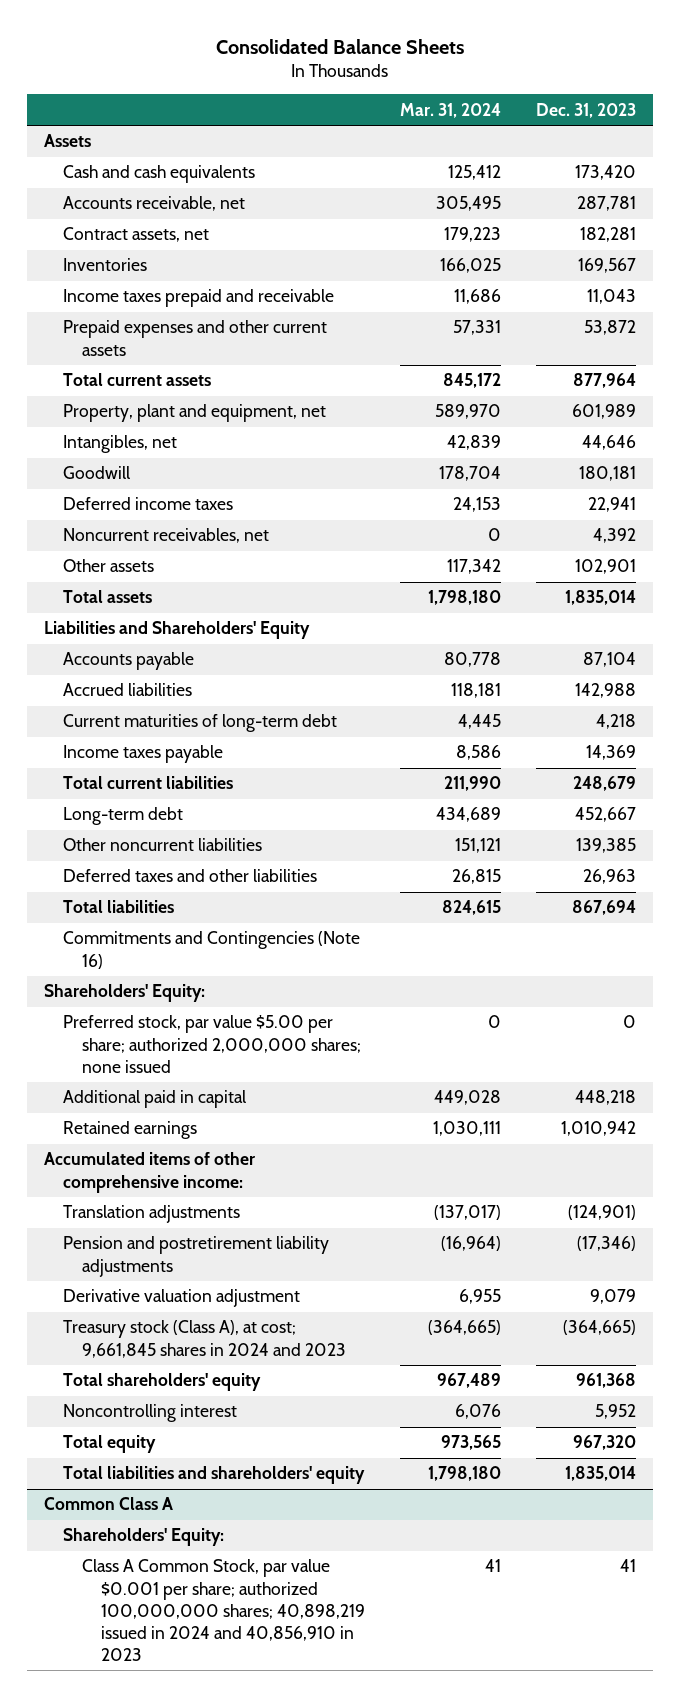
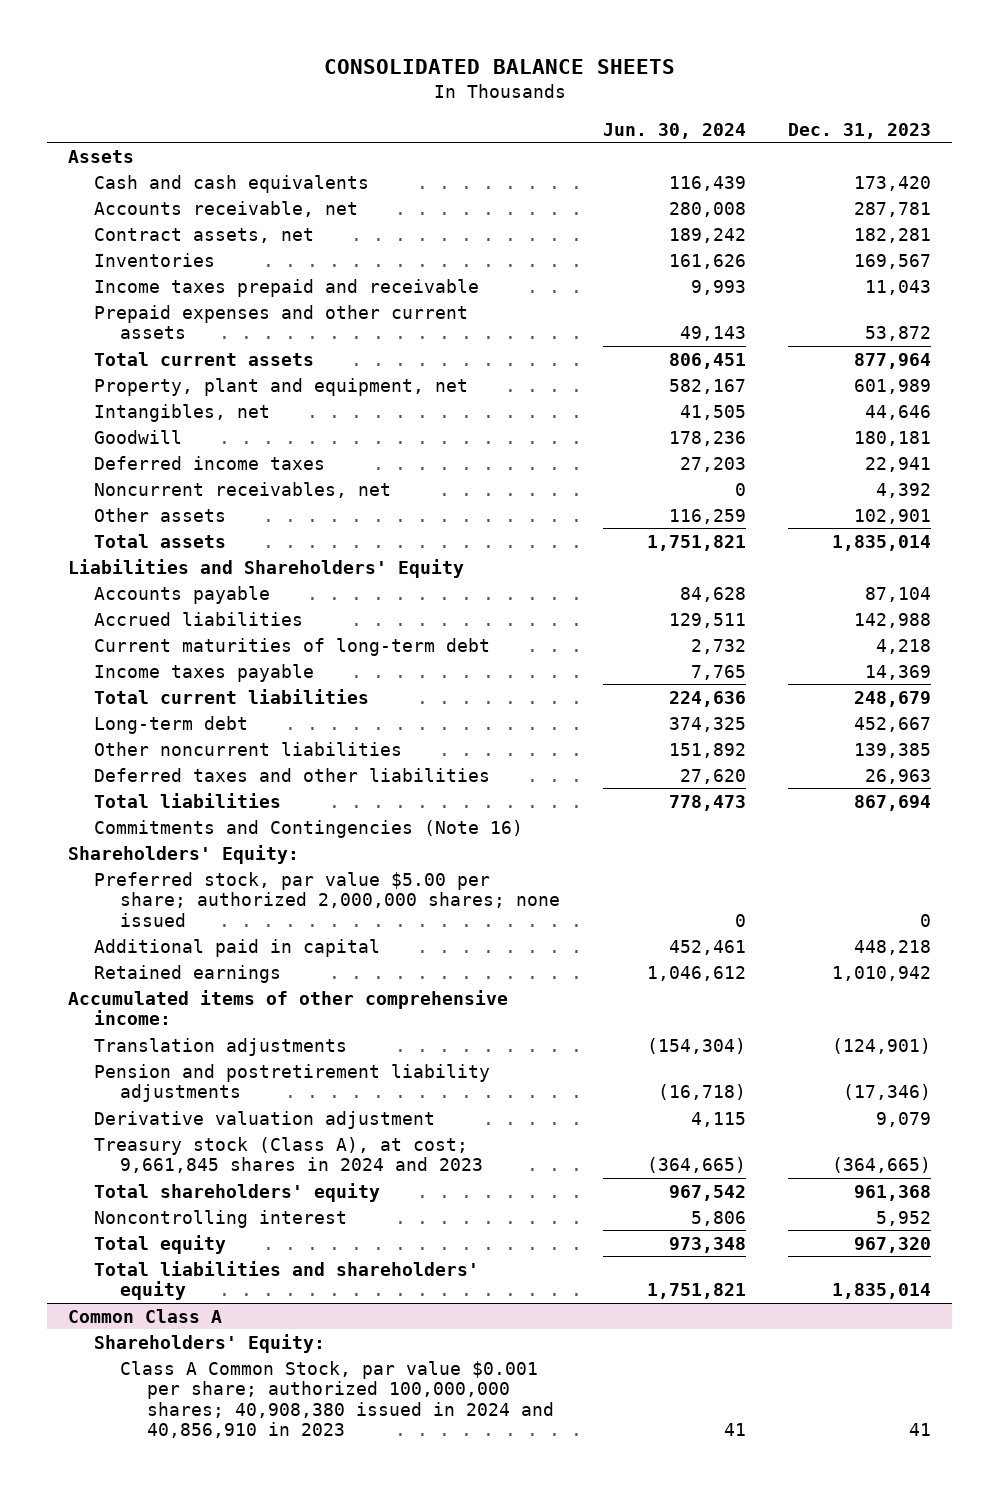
[215,38,464,54] Consolidated Balance Sheets -> [323,59,675,75] CONSOLIDATED BALANCE SHEETS
[399,102,501,118] Mar. 31, 2024 -> none
none -> [602,122,746,139] Jun. 30, 2024
[82,1559,366,1662] Class A Common Stock, par value $0.001 per share; authorized 100,000,000 shares; 40,898,219 issued in 2024 and 40,856,910 in 2023 -> [120,1360,554,1439] Class A Common Stock, par value $0.001 per share; authorized 100,000,000 shares; 40,908,380 issued in 2024 and 40,856,910 in 2023

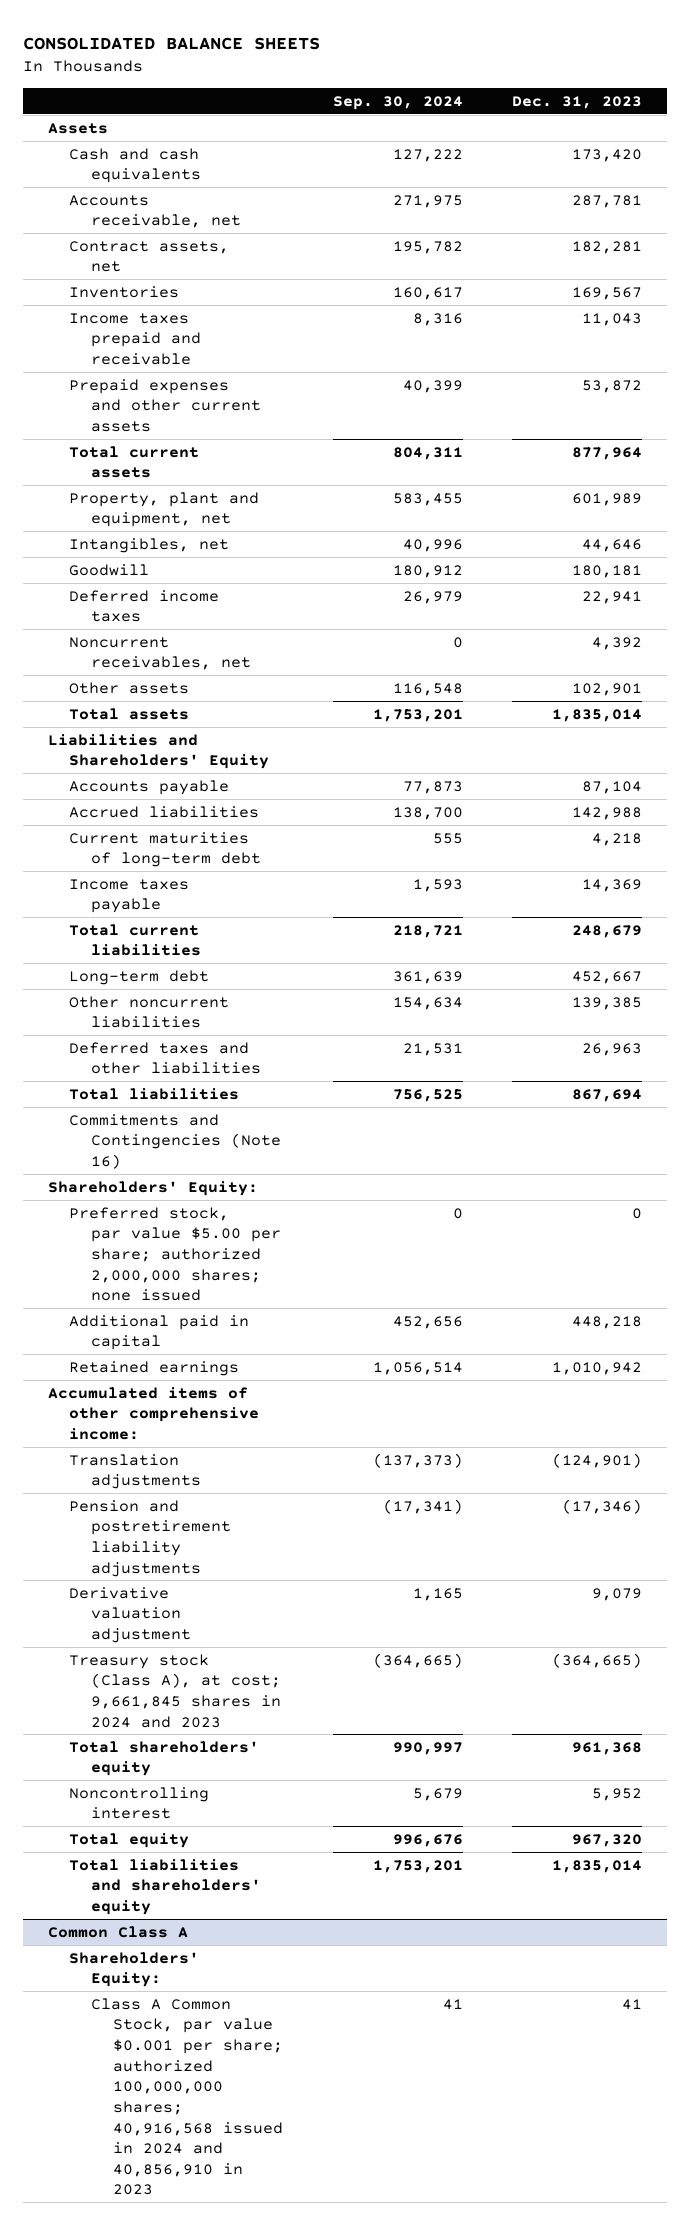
[602,122,746,139] Jun. 30, 2024 -> none
none -> [332,95,463,110] Sep. 30, 2024
[120,1360,554,1439] Class A Common Stock, par value $0.001 per share; authorized 100,000,000 shares; 40,908,380 issued in 2024 and 40,856,910 in 2023 -> [91,1997,284,2196] Class A Common Stock, par value $0.001 per share; authorized 100,000,000 shares; 40,916,568 issued in 2024 and 40,856,910 in 2023

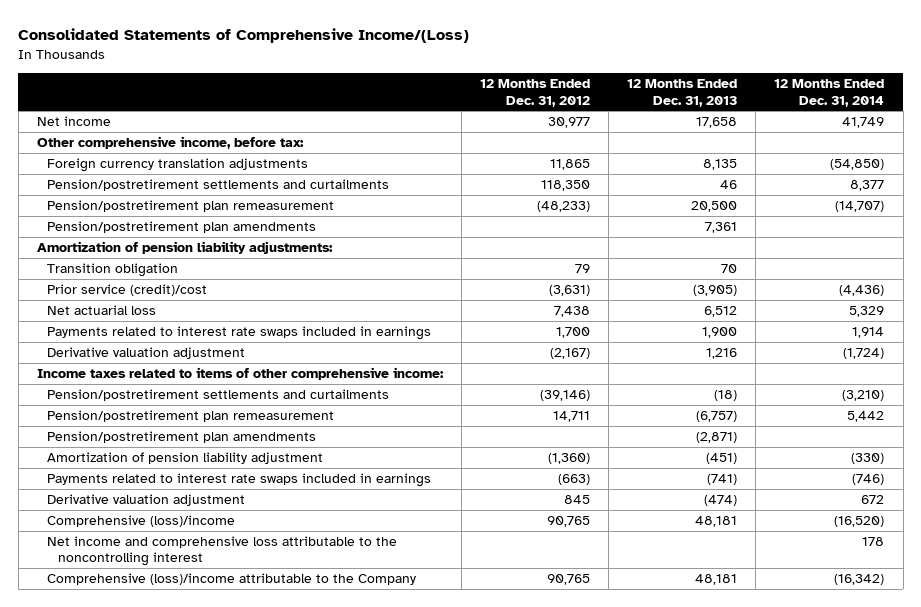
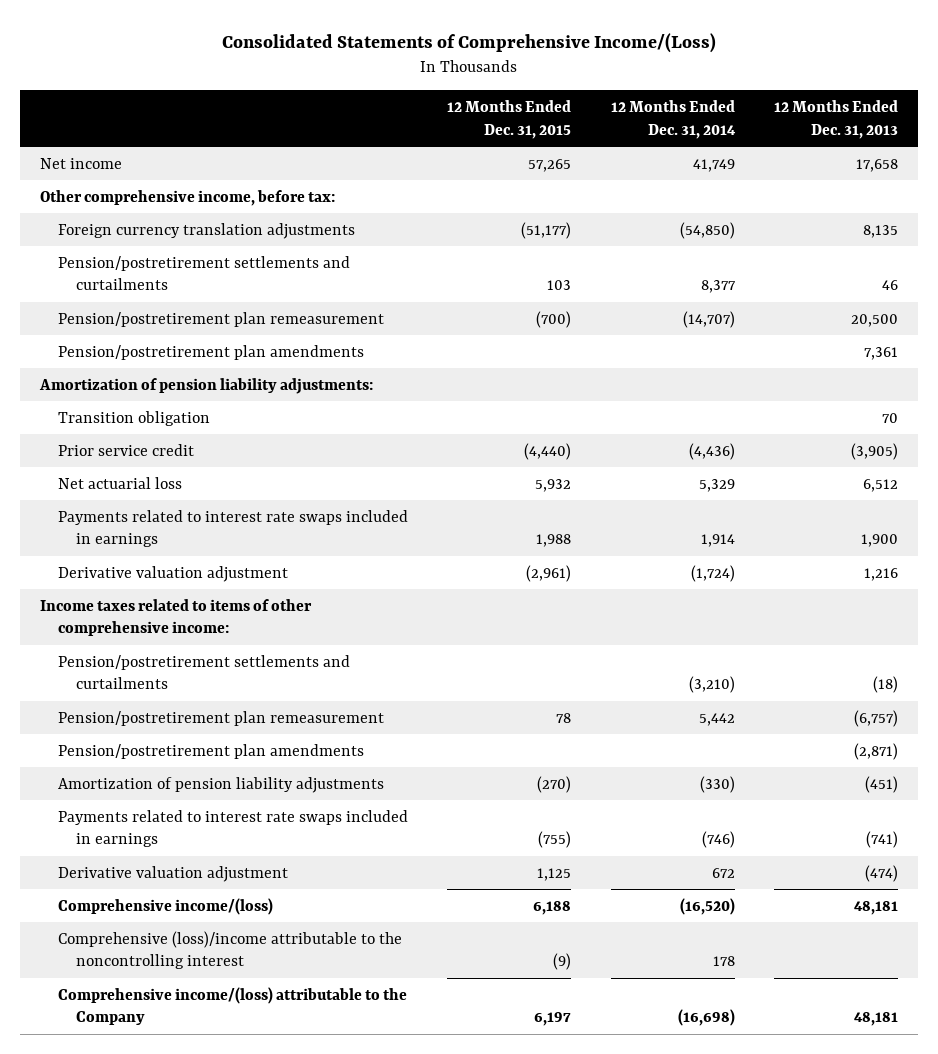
[480,79,591,107] 12 Months Ended Dec. 31, 2012 -> none
none -> [447,100,572,139] 12 Months Ended Dec. 31, 2015
[47,284,208,297] Prior service (credit)/cost -> [57,443,194,456] Prior service credit
[47,452,324,465] Amortization of pension liability adjustment -> [57,776,384,793] Amortization of pension liability adjustments
[47,515,236,528] Comprehensive (loss)/income -> [57,897,273,915] Comprehensive income/(loss)
[47,536,398,567] Net income and comprehensive loss attributable to the noncontrolling interest -> [57,930,402,970] Comprehensive (loss)/income attributable to the noncontrolling interest
[47,573,417,586] Comprehensive (loss)/income attributable to the Company -> [57,986,407,1026] Comprehensive income/(loss) attributable to the Company
[834,574,885,586] (16,342) -> [677,1009,735,1027] (16,698)

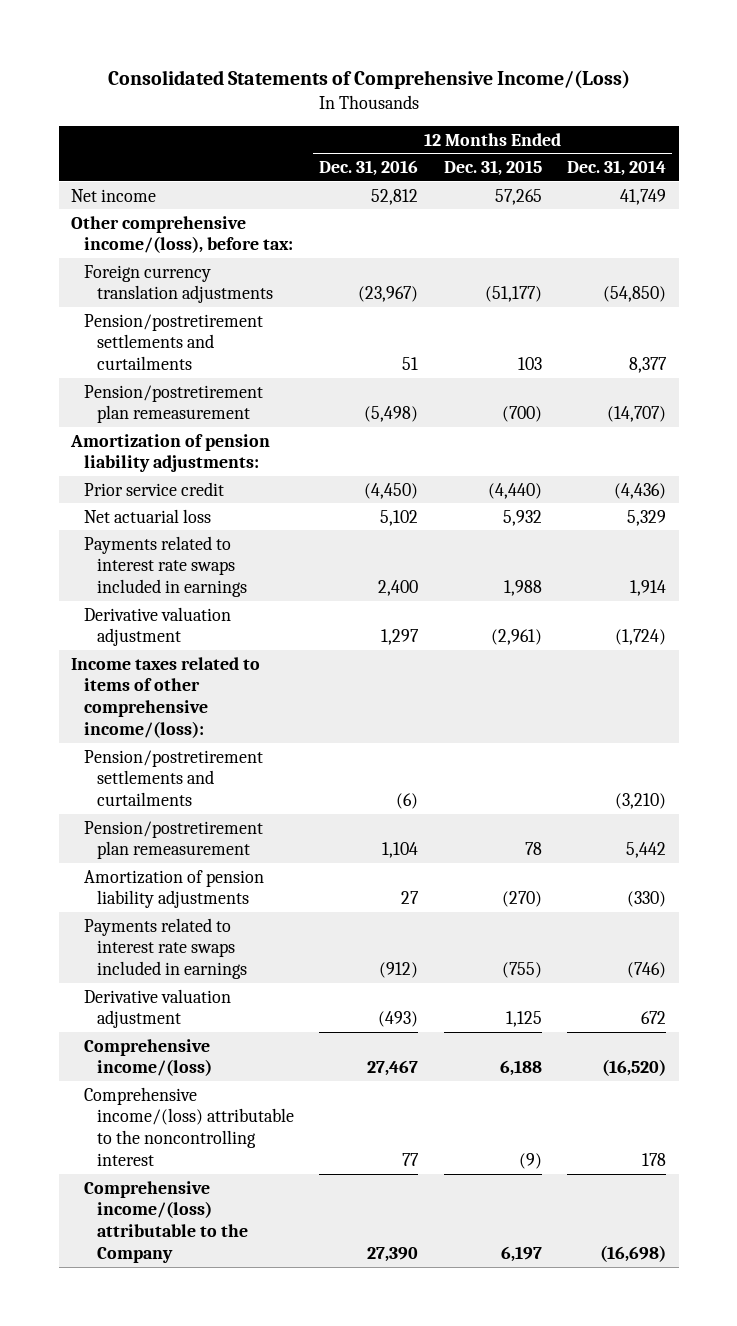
[774,100,899,139] 12 Months Ended Dec. 31, 2013 -> none
none -> [319,159,419,176] Dec. 31, 2016
[39,189,335,206] Other comprehensive income, before tax: -> [71,215,294,254] Other comprehensive income/(loss), before tax:
[57,344,364,360] Pension/postretirement plan amendments -> none
[57,410,210,426] Transition obligation -> none
[39,598,312,637] Income taxes related to items of other comprehensive income: -> [71,656,261,739] Income taxes related to items of other comprehensive income/(loss):
[57,743,364,759] Pension/postretirement plan amendments -> none
[57,930,402,970] Comprehensive (loss)/income attributable to the noncontrolling interest -> [84,1086,294,1167] Comprehensive income/(loss) attributable to the noncontrolling interest

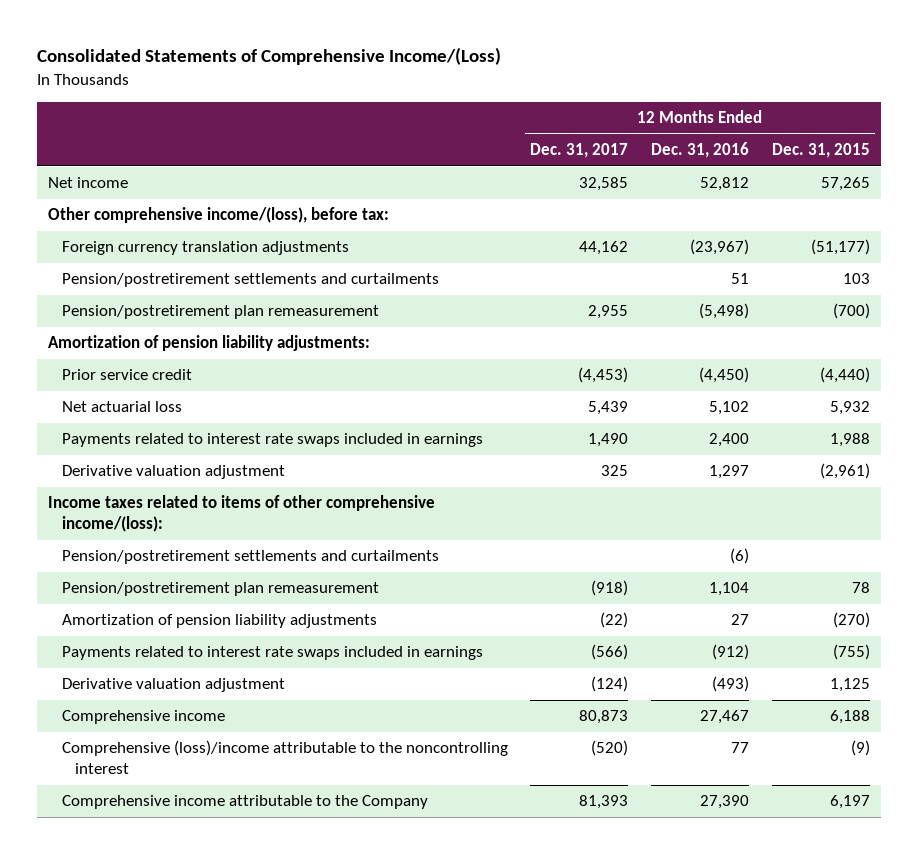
[567,159,667,176] Dec. 31, 2014 -> none
none -> [530,143,629,159] Dec. 31, 2017
[84,1038,212,1077] Comprehensive income/(loss) -> [61,710,225,725] Comprehensive income
[84,1086,294,1167] Comprehensive income/(loss) attributable to the noncontrolling interest -> [61,740,508,775] Comprehensive (loss)/income attributable to the noncontrolling interest
[84,1180,248,1264] Comprehensive income/(loss) attributable to the Company -> [61,795,428,810] Comprehensive income attributable to the Company

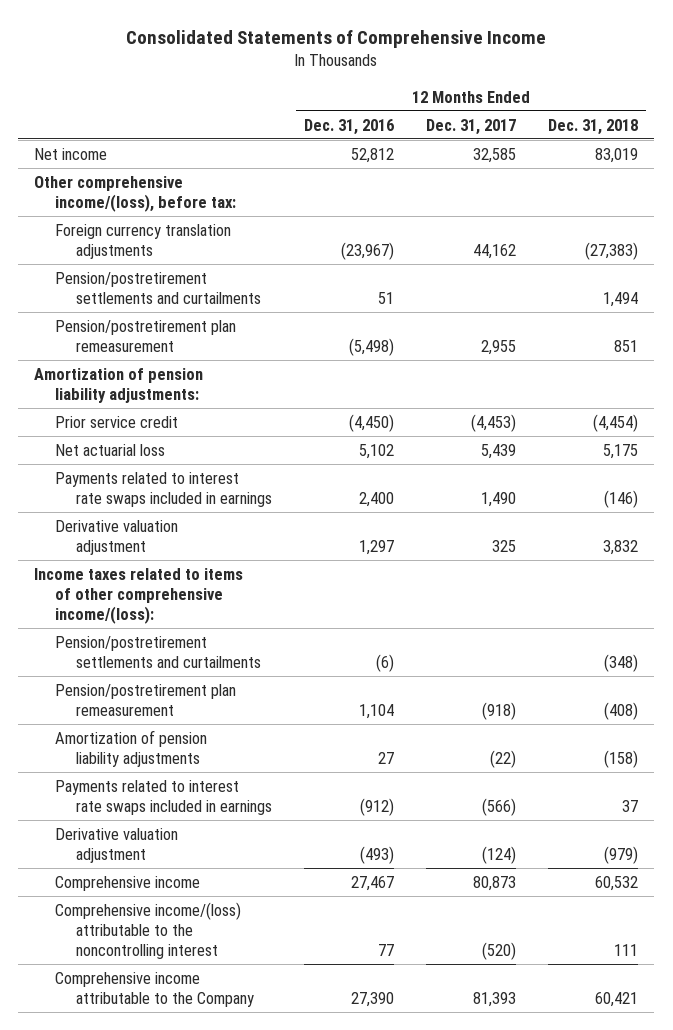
[36,47,501,66] Consolidated Statements of Comprehensive Income/(Loss) -> [126,29,547,48] Consolidated Statements of Comprehensive Income
[771,143,870,159] Dec. 31, 2015 -> none
none -> [548,118,639,135] Dec. 31, 2018
[61,740,508,775] Comprehensive (loss)/income attributable to the noncontrolling interest -> [55,901,242,960] Comprehensive income/(loss) attributable to the noncontrolling interest

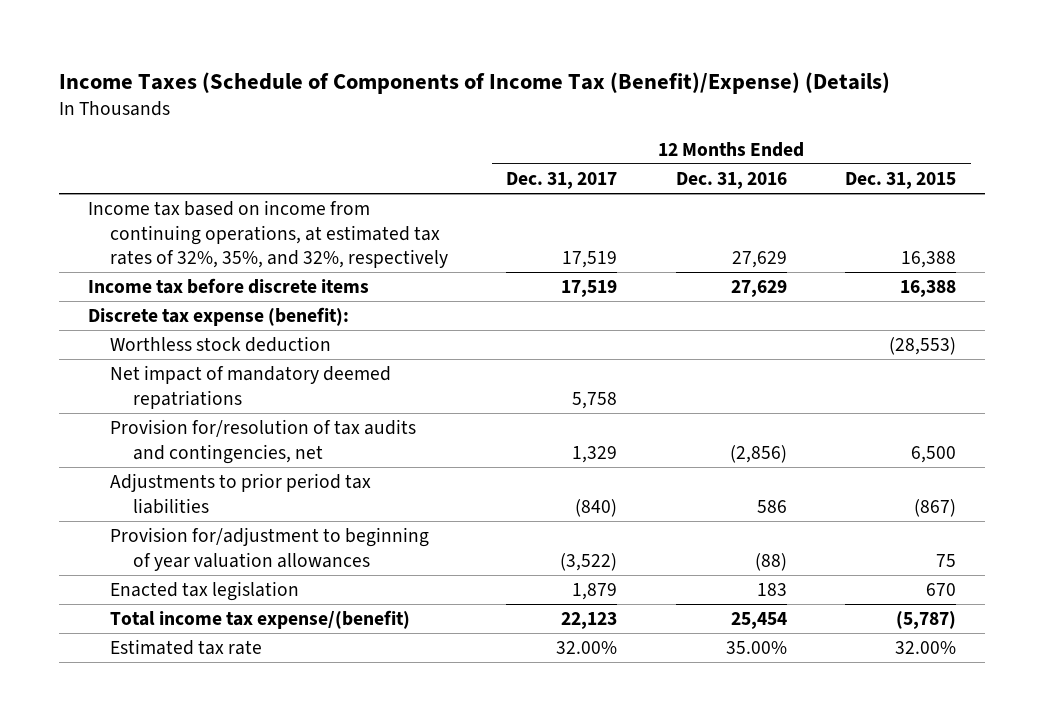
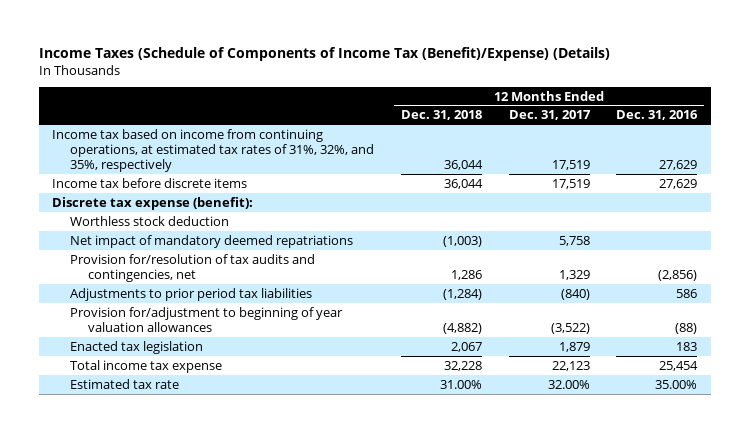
[845,172,957,190] Dec. 31, 2015 -> none
none -> [400,110,482,121] Dec. 31, 2018
[87,200,449,269] Income tax based on income from continuing operations, at estimated tax rates of 32%, 35%, and 32%, respectively -> [52,128,375,172] Income tax based on income from continuing operations, at estimated tax rates of 31%, 32%, and 35%, respectively
[110,610,411,630] Total income tax expense/(benefit) -> [70,359,223,373] Total income tax expense

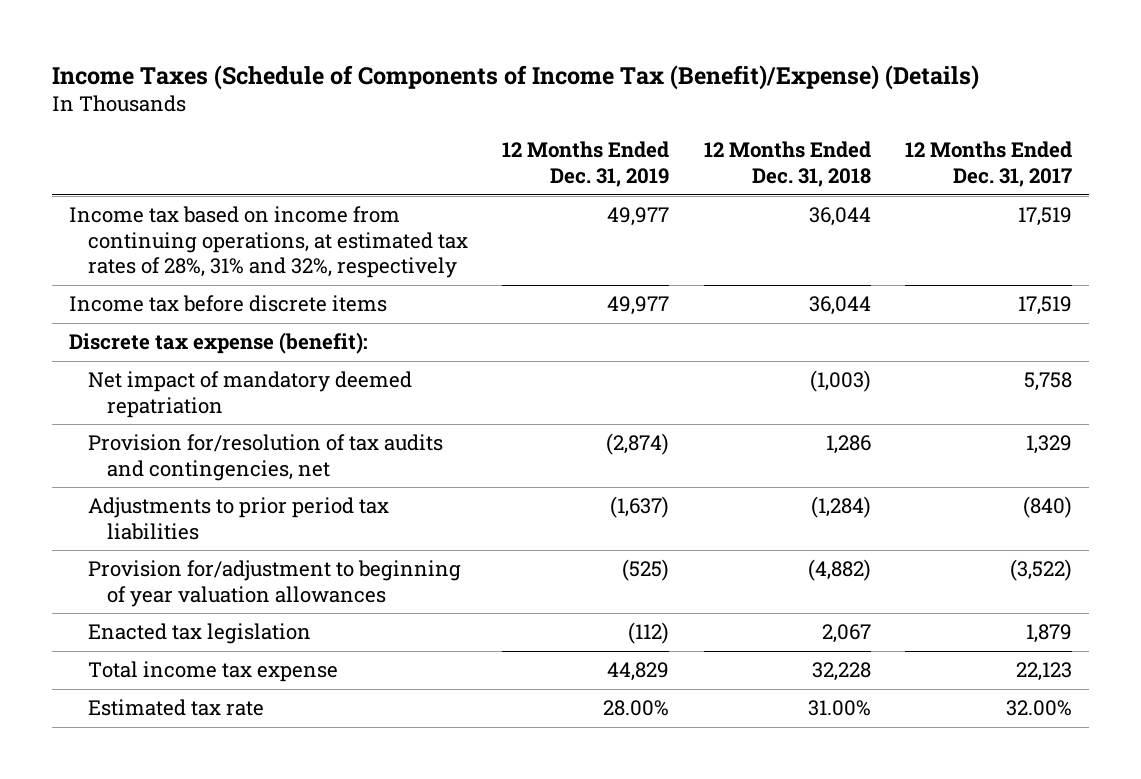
[616,110,699,121] Dec. 31, 2016 -> none
none -> [502,141,670,188] 12 Months Ended Dec. 31, 2019
[52,128,375,172] Income tax based on income from continuing operations, at estimated tax rates of 31%, 32%, and 35%, respectively -> [69,206,468,279] Income tax based on income from continuing operations, at estimated tax rates of 28%, 31% and 32%, respectively
[70,215,230,226] Worthless stock deduction -> none
[70,234,354,248] Net impact of mandatory deemed repatriations -> [87,371,412,418] Net impact of mandatory deemed repatriation

